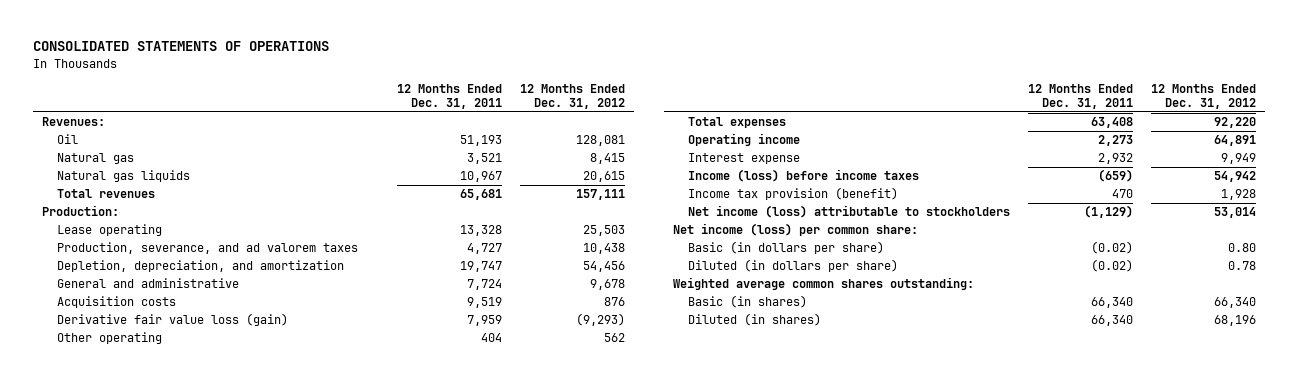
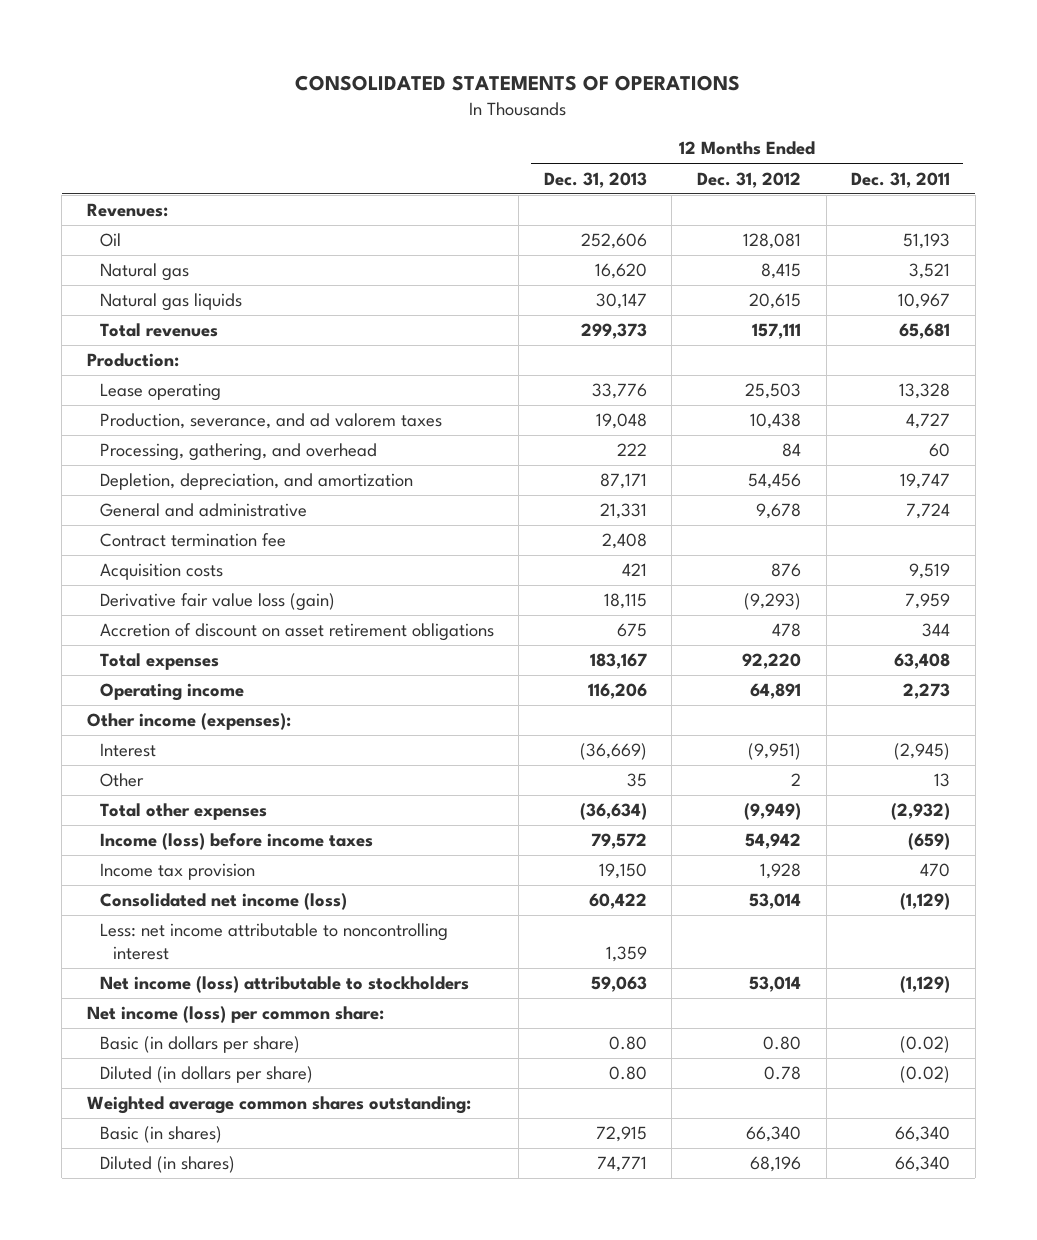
none -> [543,171,647,188] Dec. 31, 2013
none -> [99,443,377,462] Processing, gathering, and overhead
none -> [99,533,286,548] Contract termination fee
[56,332,162,345] Other operating -> none
none -> [99,623,494,642] Accretion of discount on asset retirement obligations
none -> [86,713,291,731] Other income (expenses):
[687,153,800,165] Interest expense -> [99,743,156,758] Interest
[1097,153,1133,165] 2,932 -> [894,743,951,761] (2,945)
[1220,153,1256,165] 9,949 -> [747,743,801,761] (9,951)
none -> [99,773,144,788] Other
none -> [99,803,267,821] Total other expenses
[687,187,898,201] Income tax provision (benefit) -> [99,863,255,881] Income tax provision
none -> [99,893,347,911] Consolidated net income (loss)
none -> [99,923,448,961] Less: net income attributable to noncontrolling interest

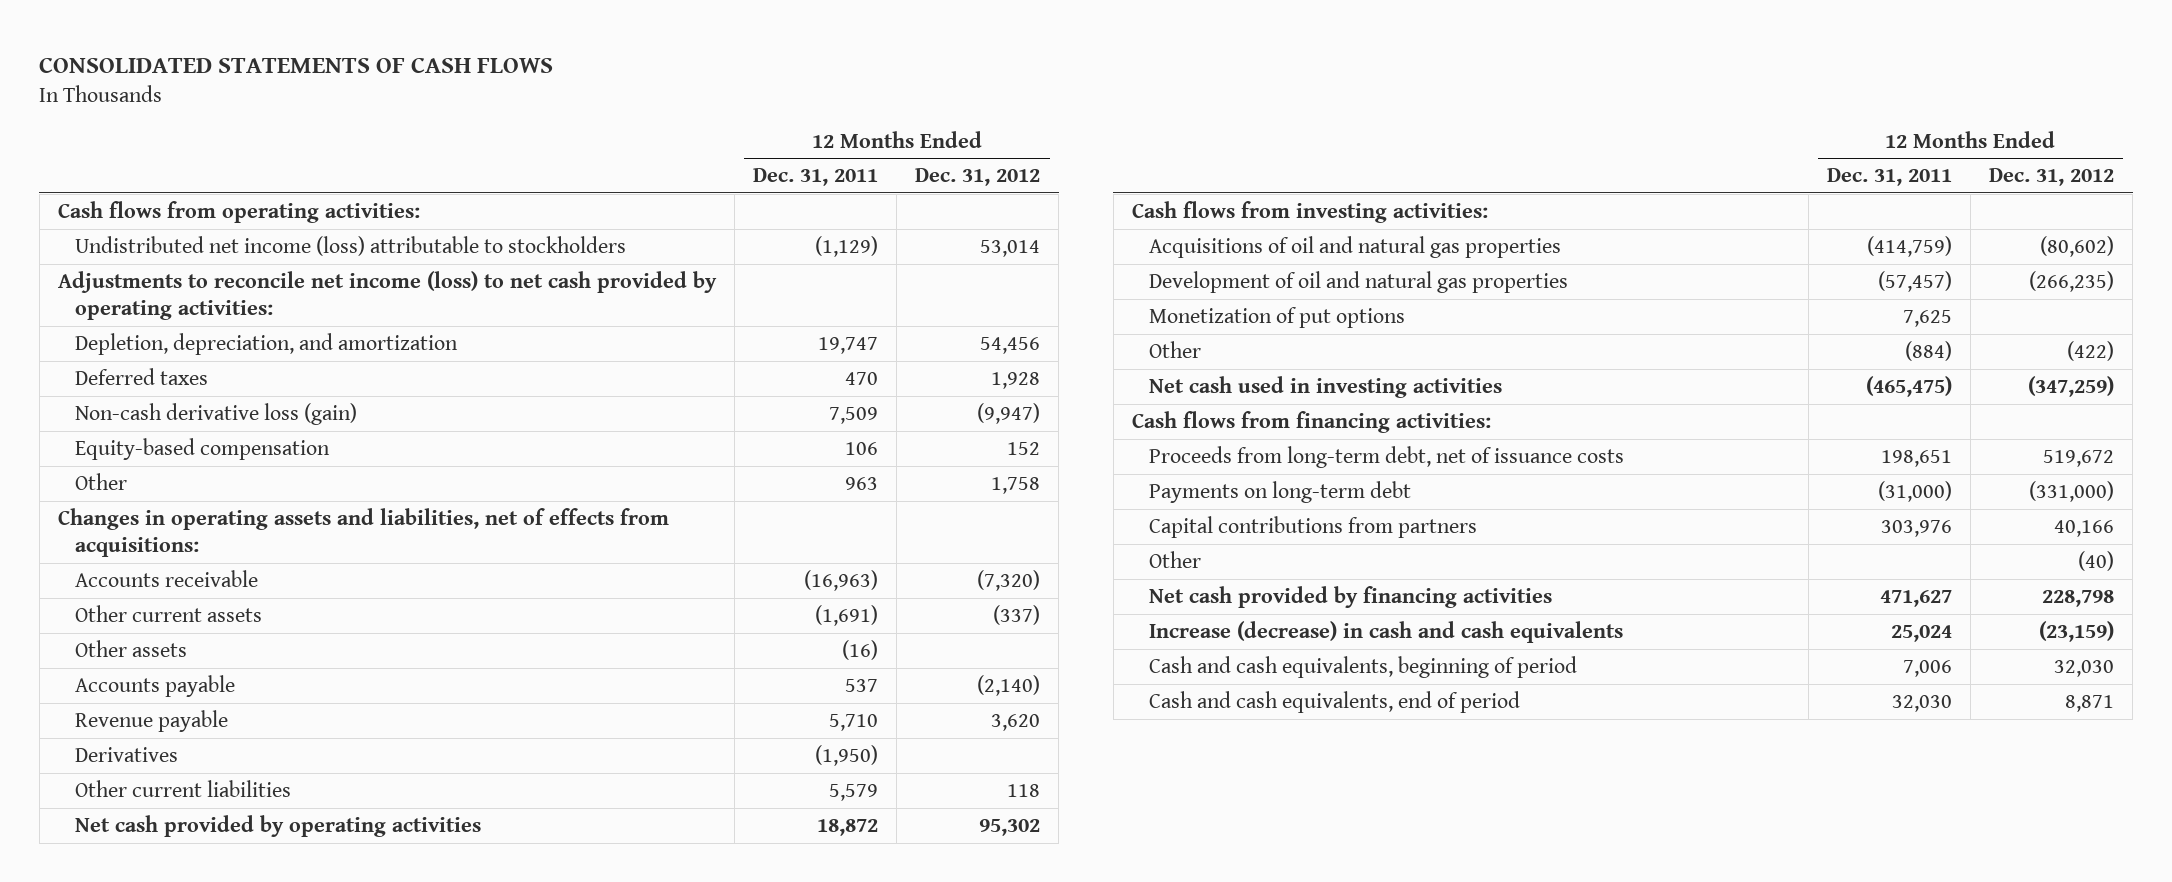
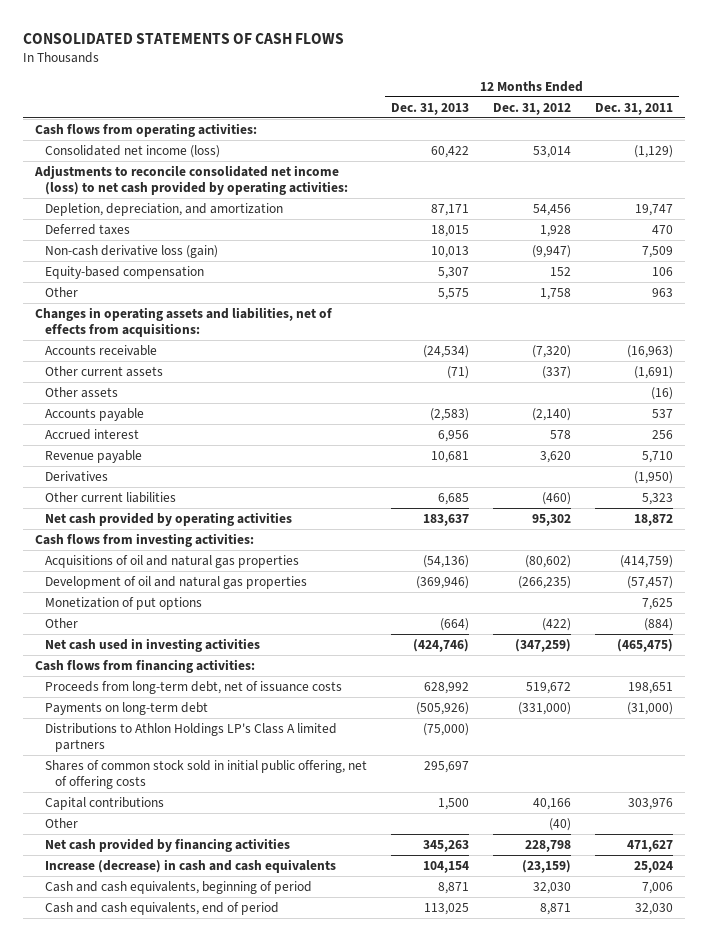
none -> [391,102,470,115] Dec. 31, 2013
[75,235,627,256] Undistributed net income (loss) attributable to stockholders -> [45,144,221,158] Consolidated net income (loss)
[58,270,718,320] Adjustments to reconcile net income (loss) to net cash provided by operating activities: -> [33,164,349,196] Adjustments to reconcile consolidated net income (loss) to net cash provided by operating activities:
none -> [45,428,140,440] Accrued interest
[829,783,879,801] 5,579 -> [642,492,674,505] 5,323
[1007,783,1041,797] 118 -> [542,491,572,505] (460)
none -> [45,722,338,753] Distributions to Athlon Holdings LP's Class A limited partners
none -> [45,759,368,790] Shares of common stock sold in initial public offering, net of offering costs
[1149,515,1478,538] Capital contributions from partners -> [45,796,165,810] Capital contributions

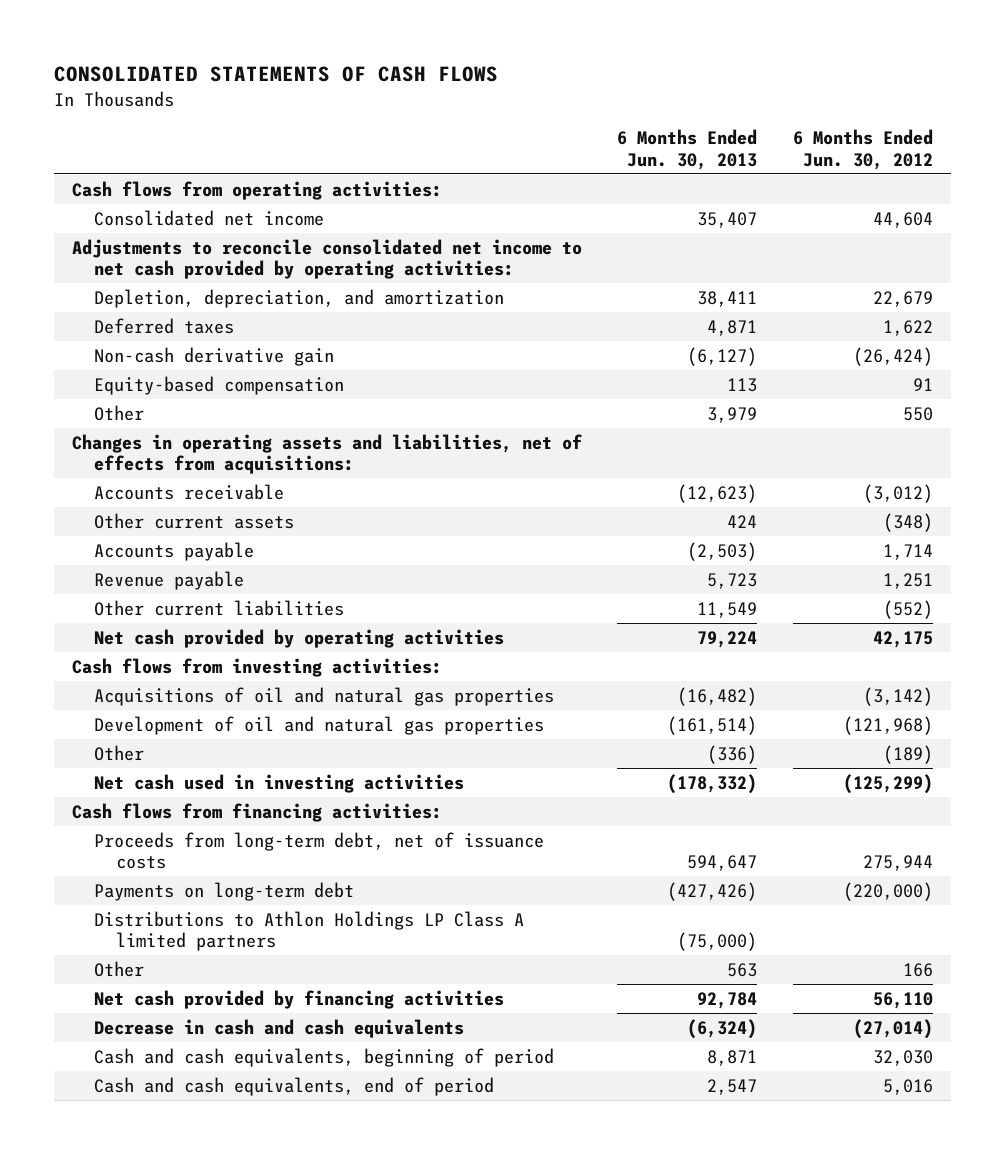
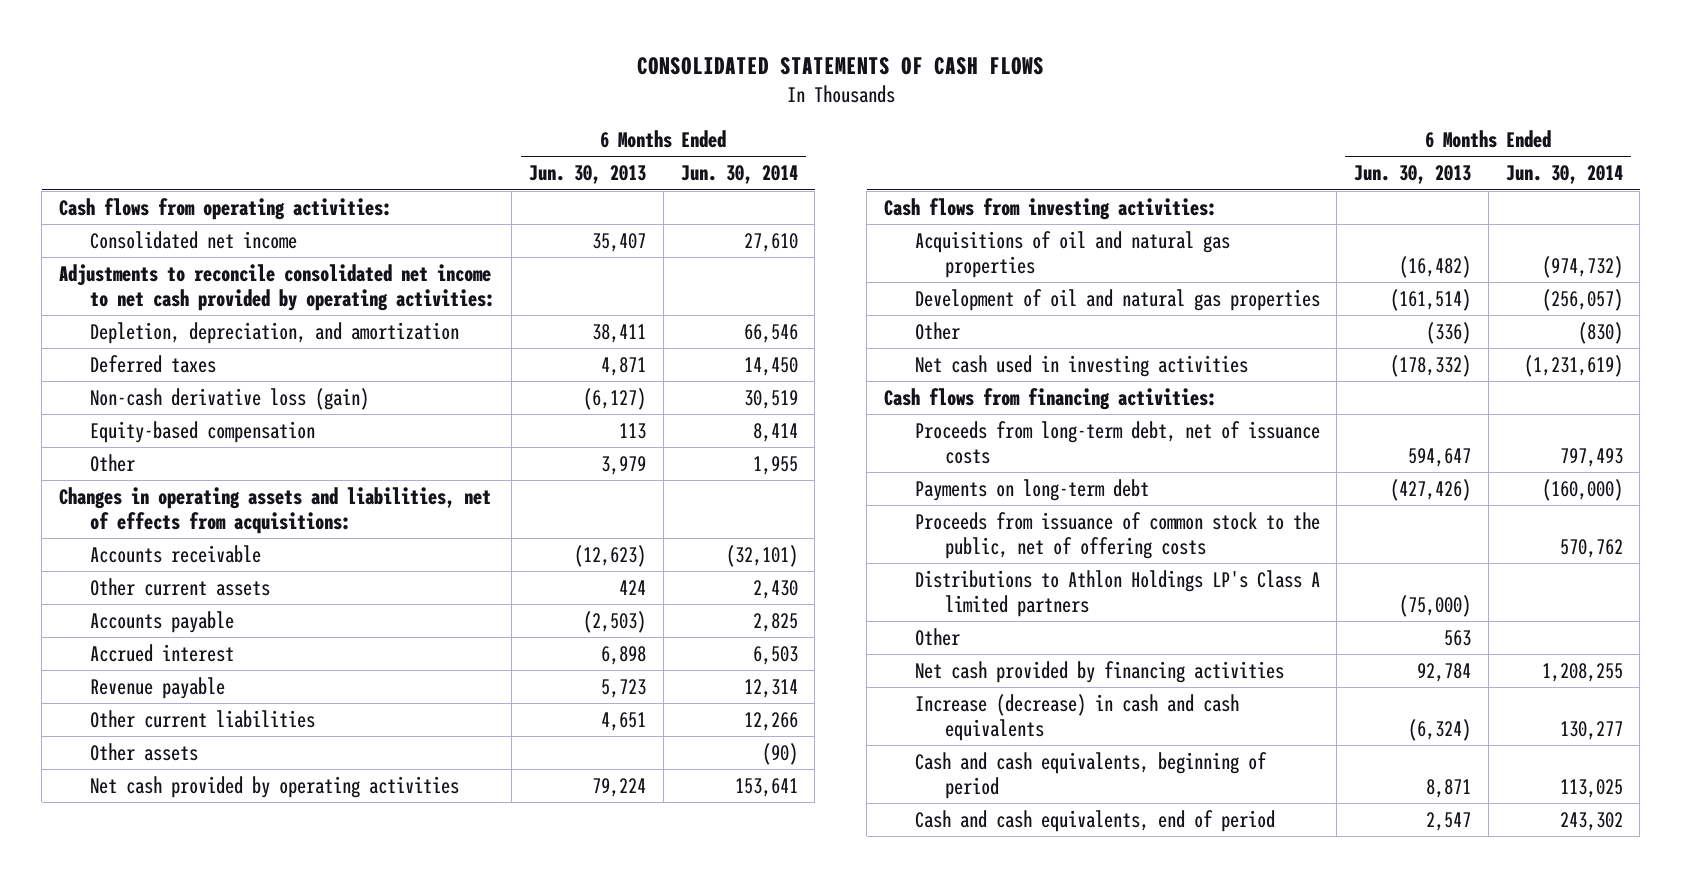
[793,129,934,170] 6 Months Ended Jun. 30, 2012 -> none
none -> [680,165,798,185] Jun. 30, 2014
[93,346,334,366] Non-cash derivative gain -> [89,387,369,410] Non-cash derivative loss (gain)
none -> [89,643,234,662] Accrued interest
[697,601,758,618] 11,549 -> [601,711,647,731] 4,651
none -> [89,742,198,761] Other assets
none -> [914,511,1320,559] Proceeds from issuance of common stock to the public, net of offering costs
[93,910,524,952] Distributions to Athlon Holdings LP Class A limited partners -> [914,569,1320,617] Distributions to Athlon Holdings LP's Class A limited partners
[93,1018,464,1038] Decrease in cash and cash equivalents -> [914,693,1239,741] Increase (decrease) in cash and cash equivalents

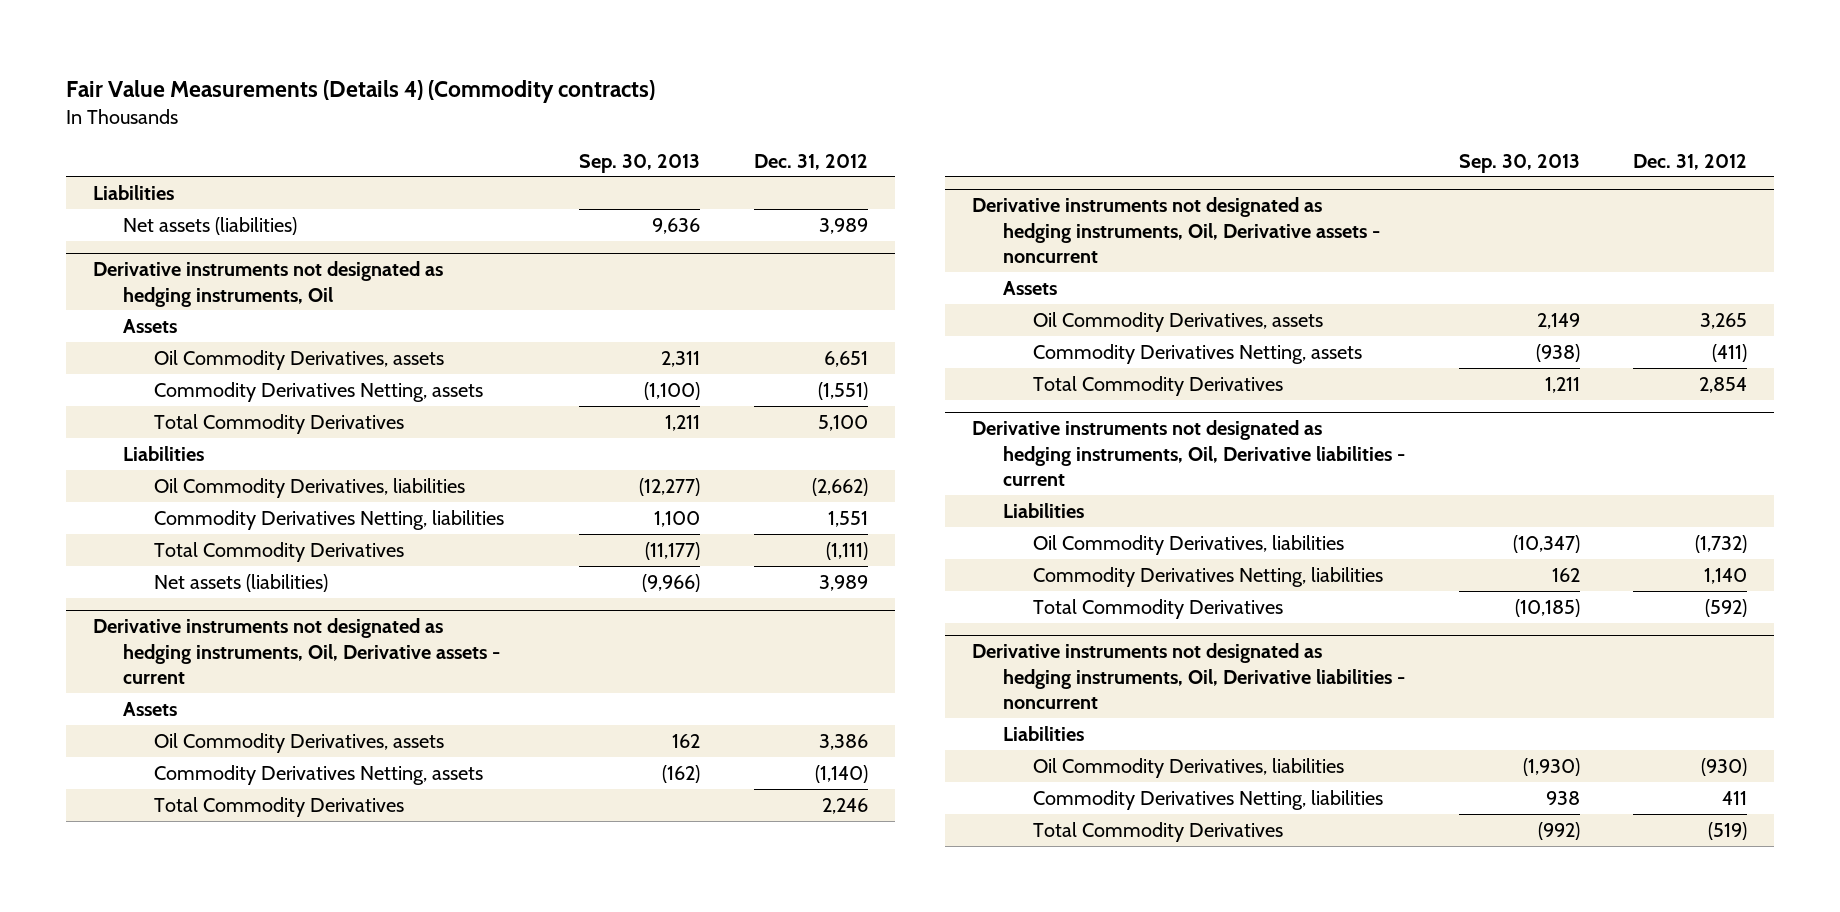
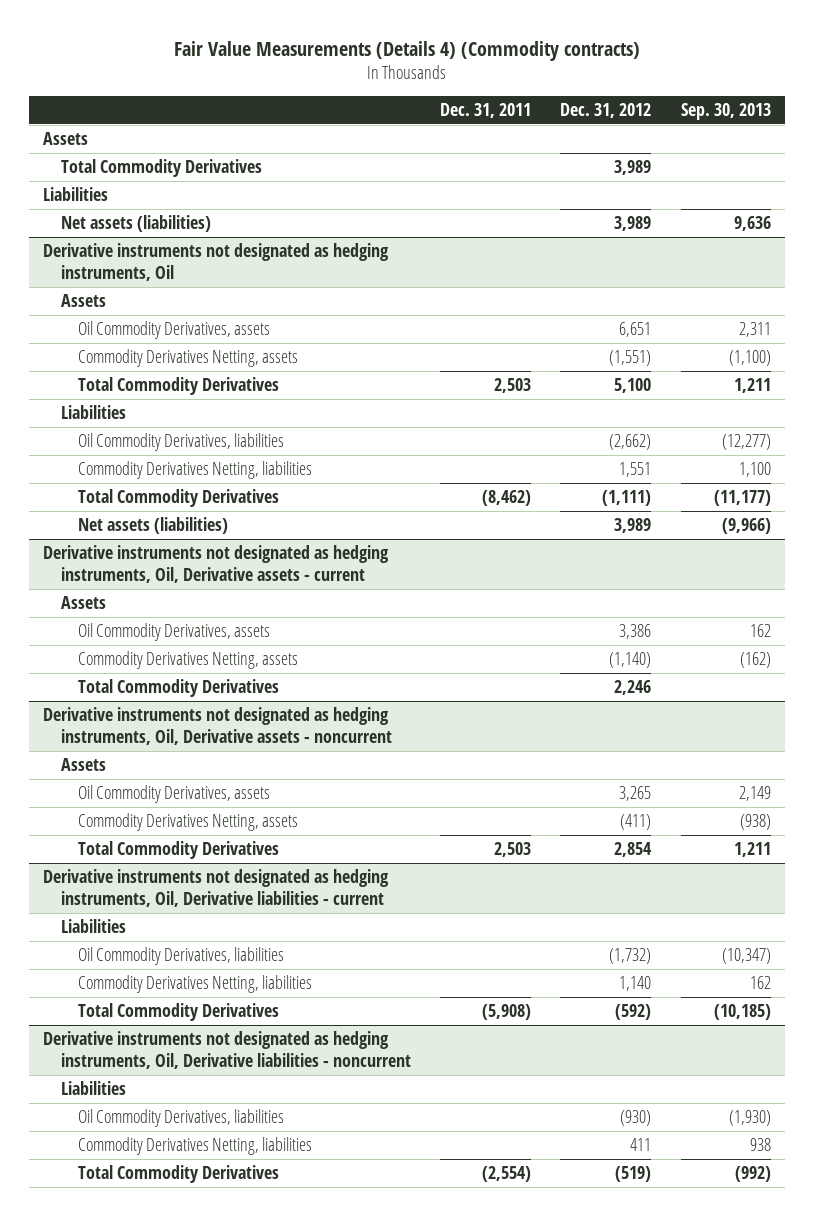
none -> [440,103,532,119] Dec. 31, 2011
none -> [43,131,89,145] Assets
none -> [60,158,262,177] Total Commodity Derivatives

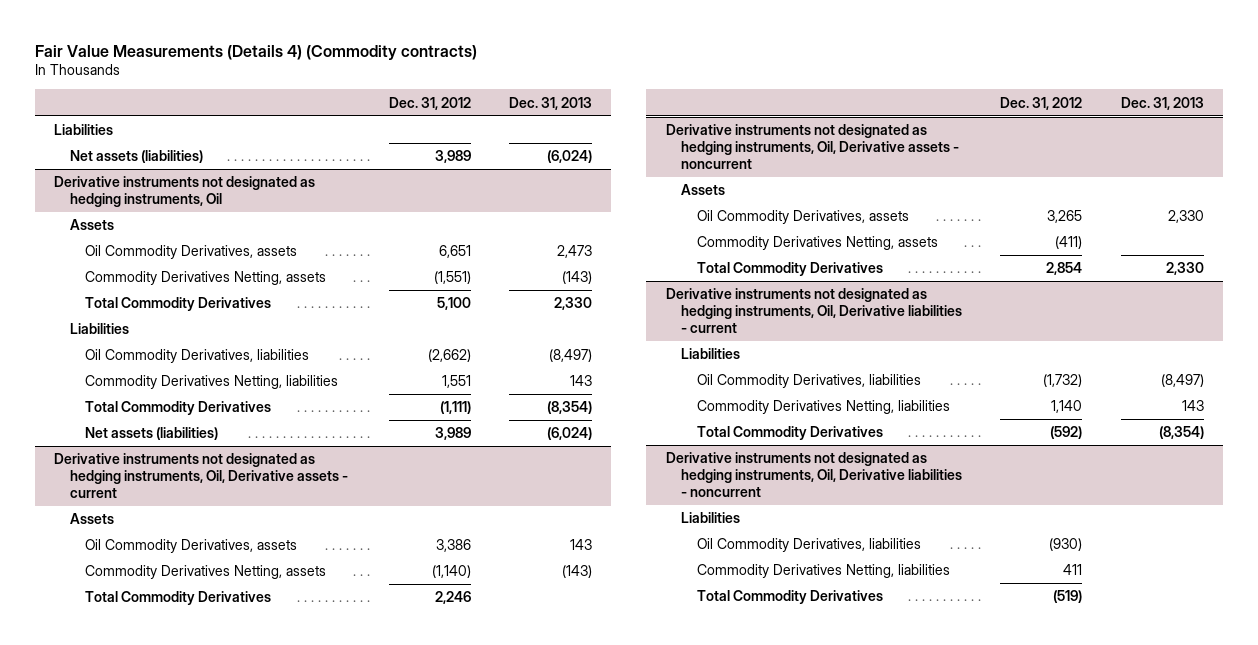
[440,103,532,119] Dec. 31, 2011 -> none
[680,103,771,121] Sep. 30, 2013 -> none
none -> [509,96,593,110] Dec. 31, 2013
[43,131,89,145] Assets -> none
[60,158,262,177] Total Commodity Derivatives -> none

